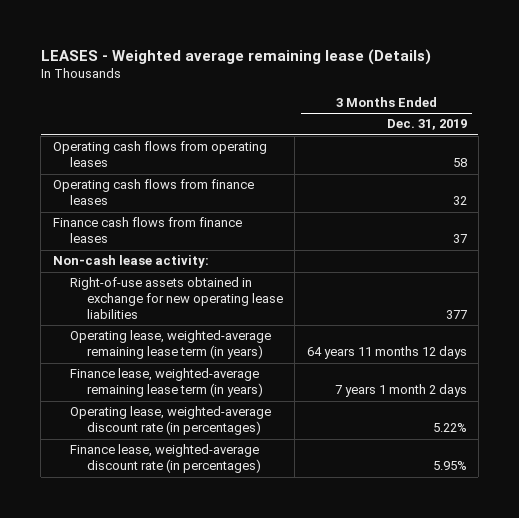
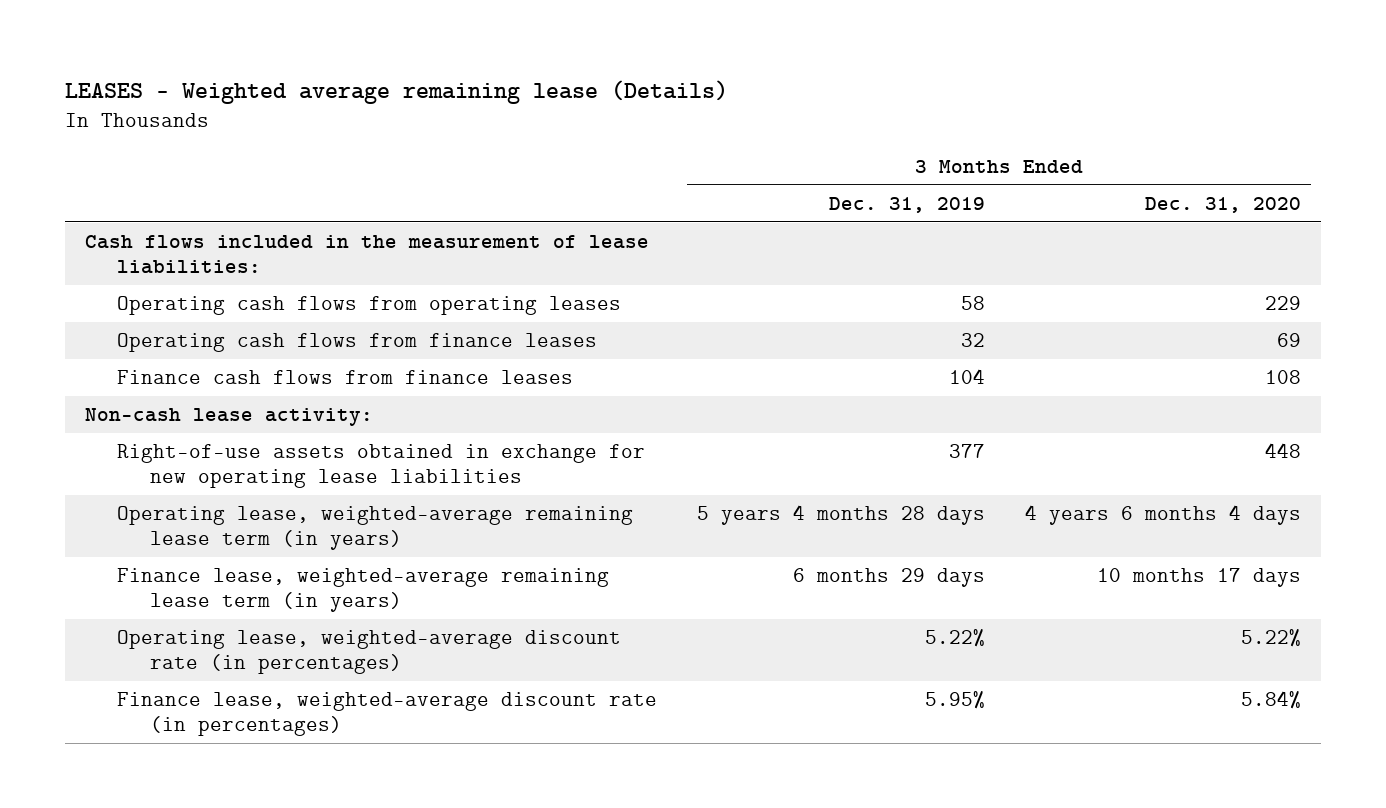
none -> [1144,196,1301,213] Dec. 31, 2020
none -> [84,234,649,275] Cash flows included in the measurement of lease liabilities:
[452,234,467,244] 37 -> [949,368,986,384] 104
[306,346,467,360] 64 years 11 months 12 days -> [697,504,986,525] 5 years 4 months 28 days
[334,384,467,398] 7 years 1 month 2 days -> [793,567,986,587] 6 months 29 days

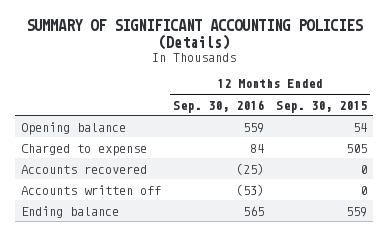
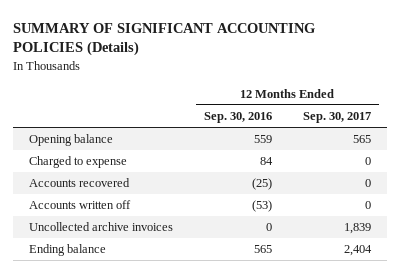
[275,100,367,113] Sep. 30, 2015 -> none
none -> [303,112,372,124] Sep. 30, 2017
none -> [28,222,173,232] Uncollected archive invoices

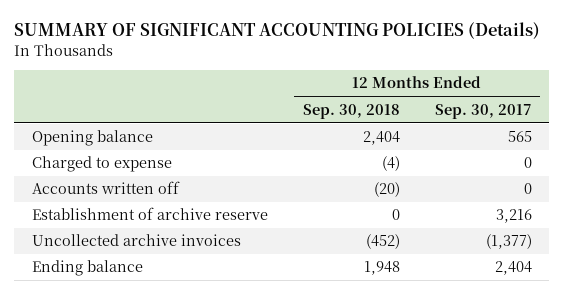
[203,112,272,124] Sep. 30, 2016 -> none
none -> [302,103,400,119] Sep. 30, 2018
[28,178,130,188] Accounts recovered -> none
none -> [31,207,268,221] Establishment of archive reserve
[344,223,372,235] 1,839 -> [485,234,532,250] (1,377)

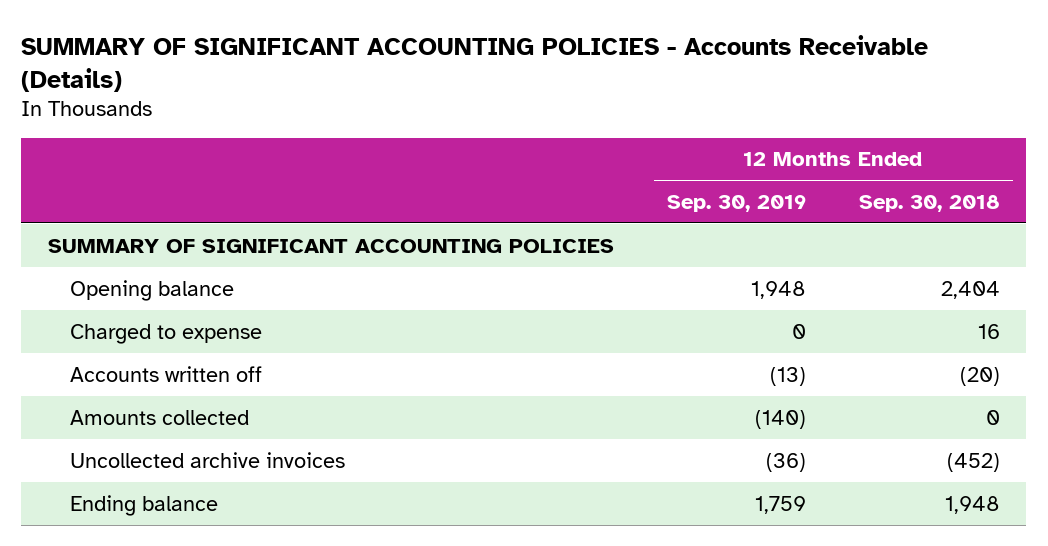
[14,22,541,40] SUMMARY OF SIGNIFICANT ACCOUNTING POLICIES (Details) -> [21,34,929,92] SUMMARY OF SIGNIFICANT ACCOUNTING POLICIES - Accounts Receivable (Details)
[434,103,532,119] Sep. 30, 2017 -> none
none -> [666,194,806,212] Sep. 30, 2019
none -> [47,238,614,253] SUMMARY OF SIGNIFICANT ACCOUNTING POLICIES
[381,156,400,172] (4) -> [977,323,1000,339] 16
[31,207,268,221] Establishment of archive reserve -> [70,409,250,425] Amounts collected

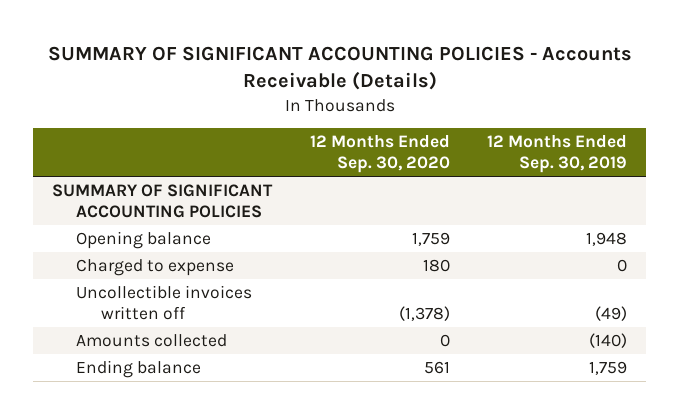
[858,194,1000,212] Sep. 30, 2018 -> none
none -> [309,134,450,174] 12 Months Ended Sep. 30, 2020
[70,365,263,382] Accounts written off -> none
none -> [76,284,253,321] Uncollectible invoices written off
[70,451,346,468] Uncollected archive invoices -> none

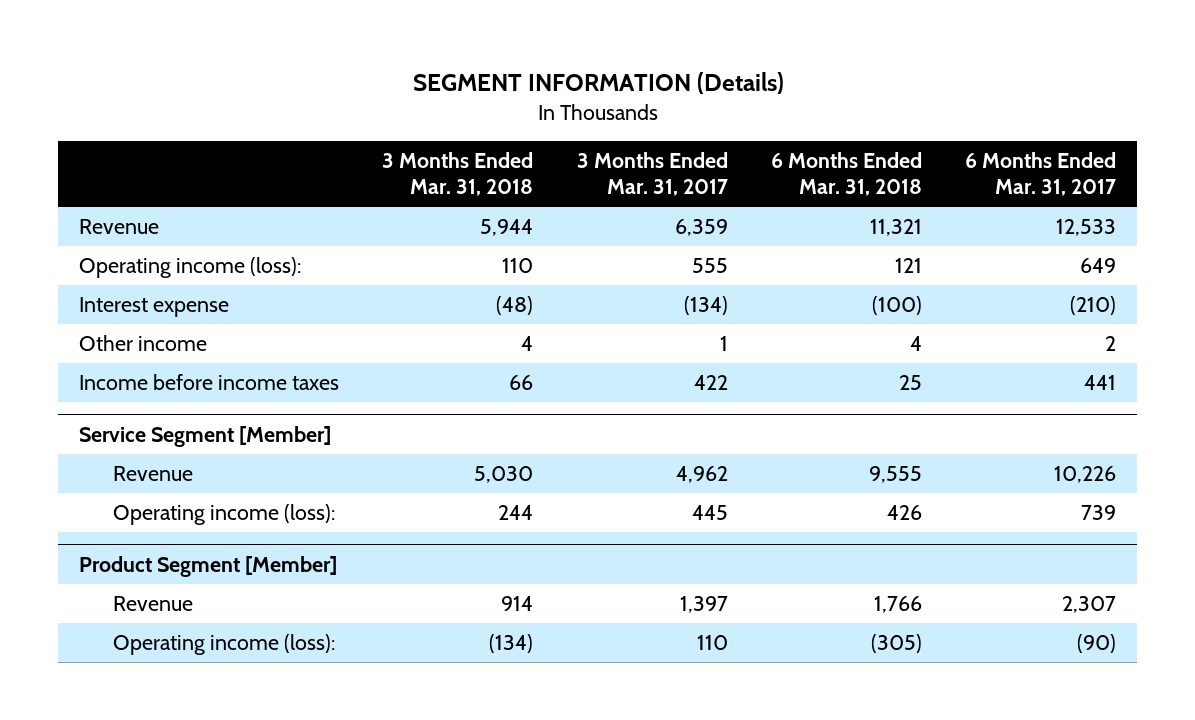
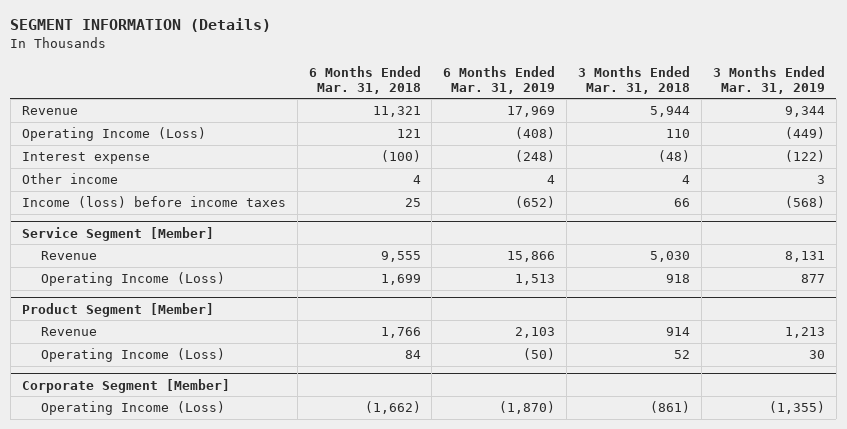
[576,152,728,196] 3 Months Ended Mar. 31, 2017 -> none
[964,152,1116,196] 6 Months Ended Mar. 31, 2017 -> none
none -> [443,65,556,94] 6 Months Ended Mar. 31, 2019
none -> [712,65,825,94] 3 Months Ended Mar. 31, 2019
[79,257,302,279] Operating income (loss): -> [21,127,206,142] Operating Income (Loss)
[79,374,340,391] Income before income taxes -> [21,196,286,209] Income (loss) before income taxes
[113,504,336,526] Operating income (loss): -> [40,272,225,287] Operating Income (Loss)
[498,505,534,521] 244 -> [666,274,691,284] 918
[886,505,922,521] 426 -> [380,274,421,286] 1,699
[113,634,336,656] Operating income (loss): -> [40,348,225,363] Operating Income (Loss)
[489,634,534,654] (134) -> [674,350,691,360] 52
[870,634,922,654] (305) -> [404,350,421,360] 84
none -> [21,378,230,393] Corporate Segment [Member]
none -> [40,401,225,416] Operating Income (Loss)

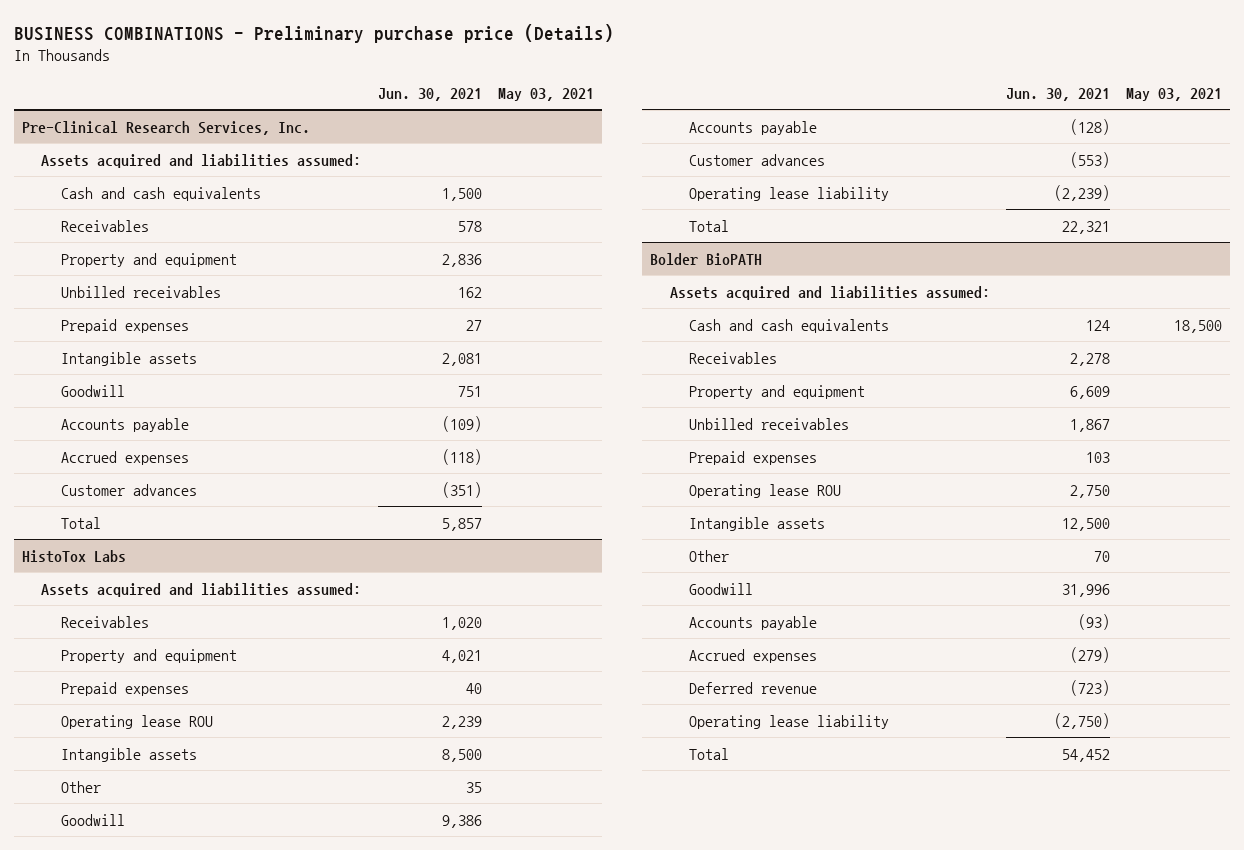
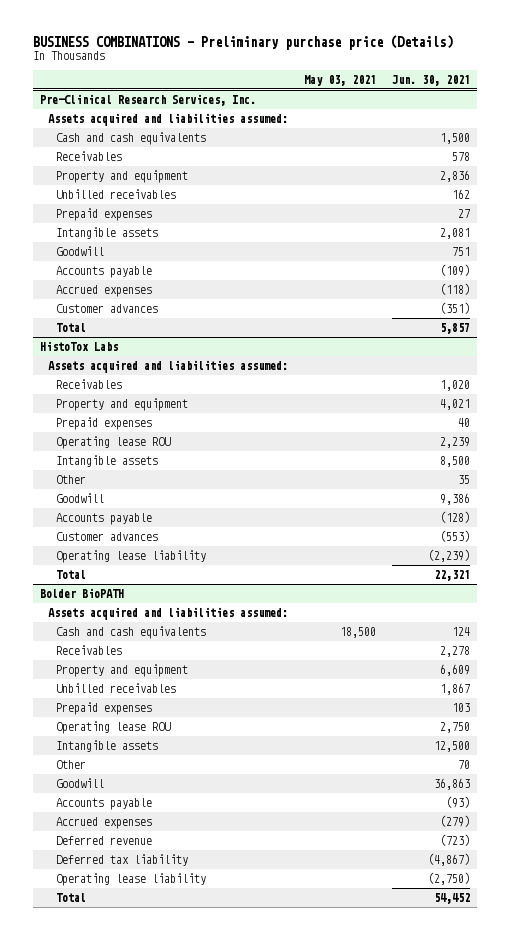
[1062,583,1111,597] 31,996 -> [433,777,470,790] 36,863
none -> [56,853,189,866] Deferred tax liability

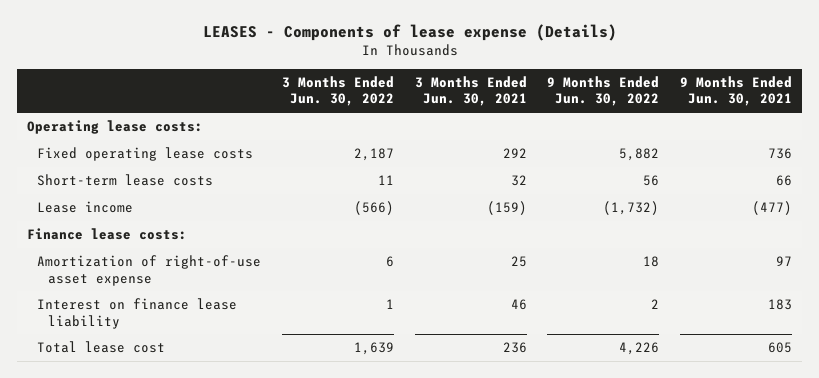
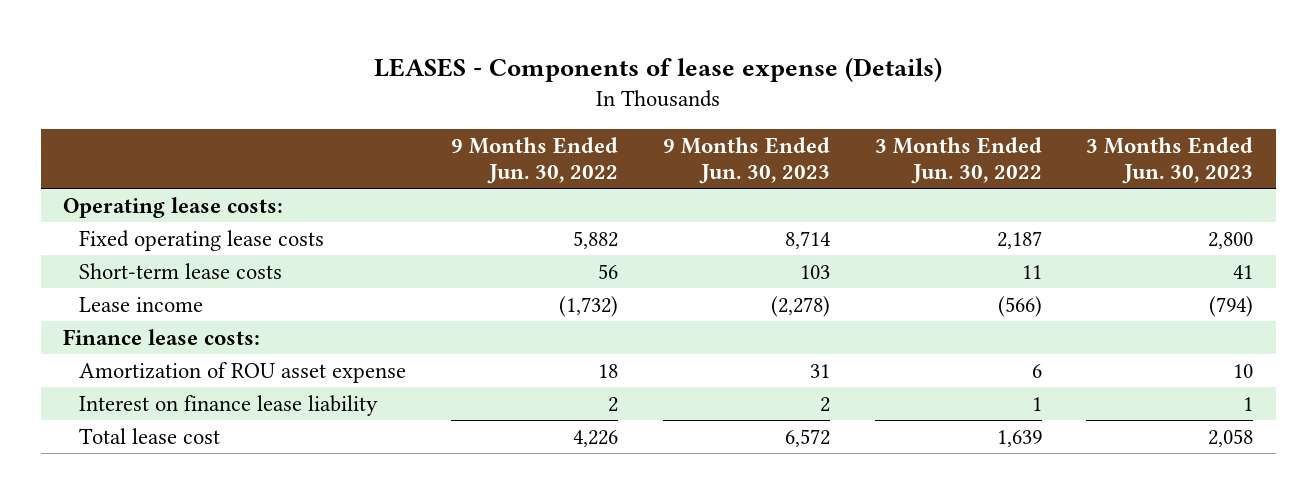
[414,75,527,107] 3 Months Ended Jun. 30, 2021 -> none
[680,75,793,107] 9 Months Ended Jun. 30, 2021 -> none
none -> [662,136,830,185] 9 Months Ended Jun. 30, 2023
none -> [1086,136,1254,185] 3 Months Ended Jun. 30, 2023
[37,254,262,286] Amortization of right-of-use asset expense -> [79,361,407,383] Amortization of ROU asset expense

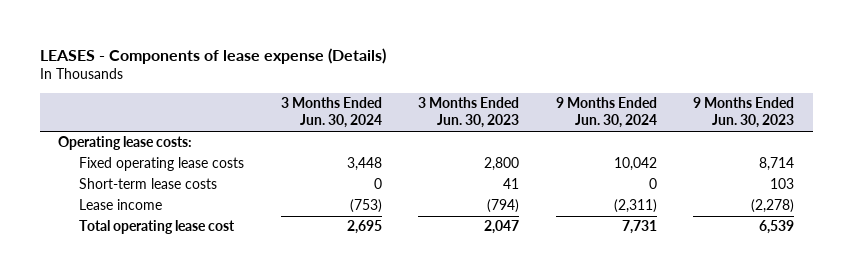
[451,136,619,185] 9 Months Ended Jun. 30, 2022 -> none
[874,136,1042,185] 3 Months Ended Jun. 30, 2022 -> none
none -> [280,97,382,129] 3 Months Ended Jun. 30, 2024
none -> [555,97,657,129] 9 Months Ended Jun. 30, 2024
[63,328,261,345] Finance lease costs: -> none
[79,361,407,383] Amortization of ROU asset expense -> none
[79,394,379,416] Interest on finance lease liability -> none
[79,427,221,444] Total lease cost -> [79,220,236,235] Total operating lease cost
[784,428,830,447] 6,572 -> [759,220,795,235] 6,539
[1208,428,1254,447] 2,058 -> [484,220,520,235] 2,047

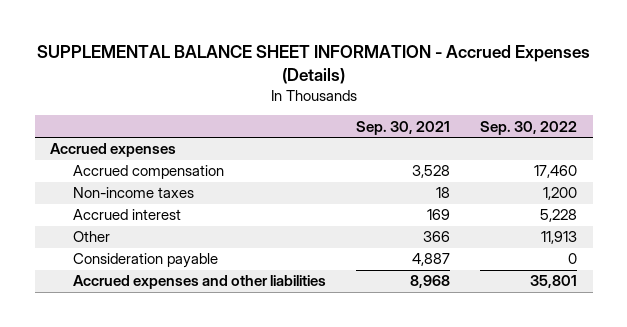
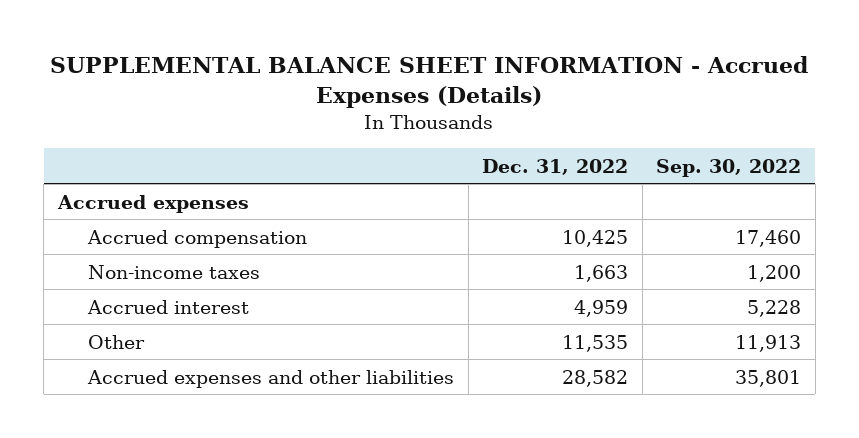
[356,120,451,135] Sep. 30, 2021 -> none
none -> [482,158,629,175] Dec. 31, 2022
[73,253,219,269] Consideration payable -> none

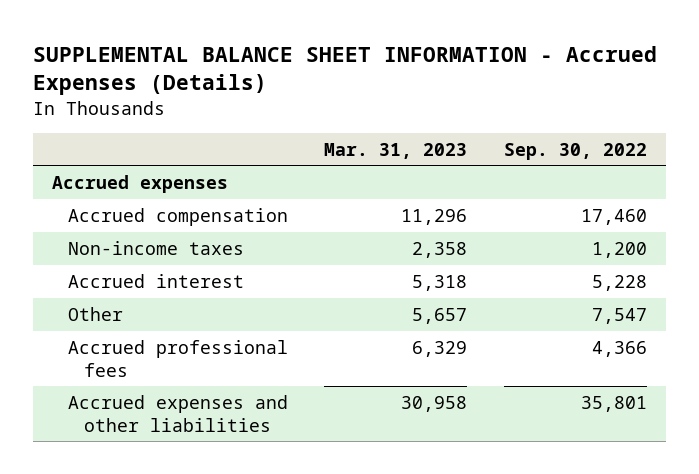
[482,158,629,175] Dec. 31, 2022 -> none
none -> [324,142,468,159] Mar. 31, 2023
[735,334,802,352] 11,913 -> [592,307,648,324] 7,547
none -> [67,339,288,377] Accrued professional fees

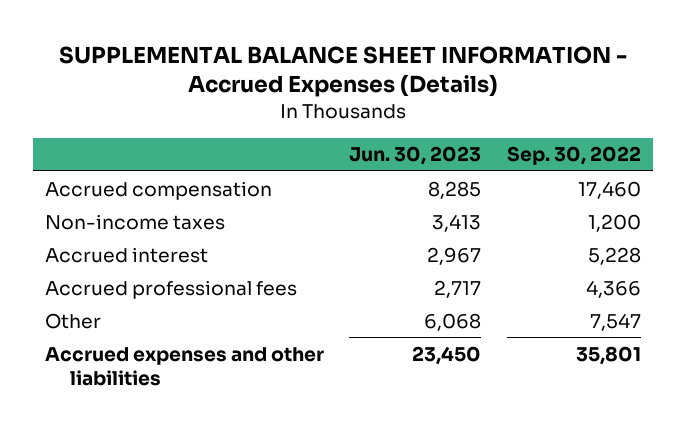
[324,142,468,159] Mar. 31, 2023 -> none
none -> [349,146,482,166] Jun. 30, 2023
[51,174,228,193] Accrued expenses -> none
[67,306,123,321] Other -> [45,312,102,329] Other

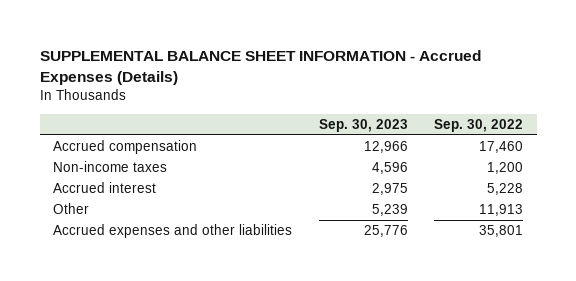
[349,146,482,166] Jun. 30, 2023 -> none
none -> [318,118,408,132] Sep. 30, 2023
[45,279,298,299] Accrued professional fees -> none
[589,312,641,331] 7,547 -> [479,204,524,217] 11,913

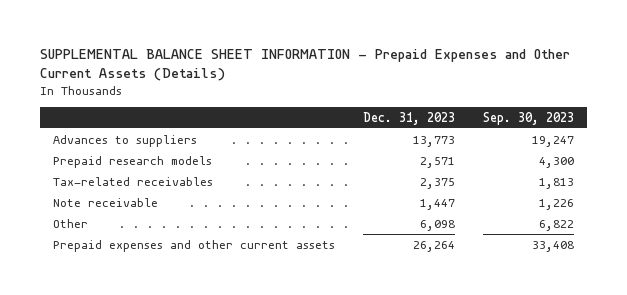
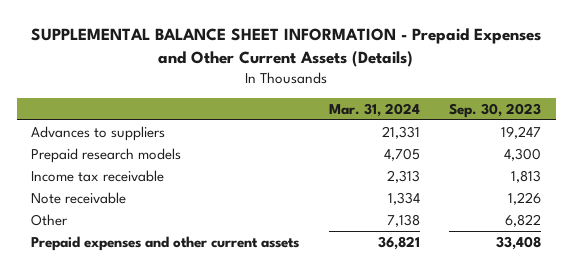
[363,111,456,125] Dec. 31, 2023 -> none
none -> [328,102,420,117] Mar. 31, 2024
[53,176,214,186] Tax-related receivables -> [31,169,165,182] Income tax receivable

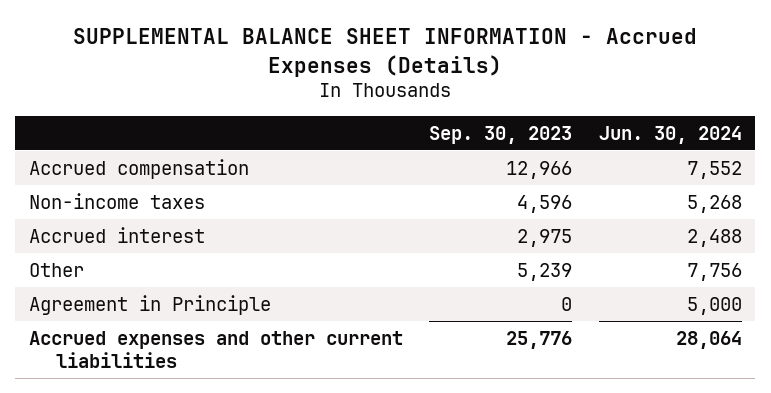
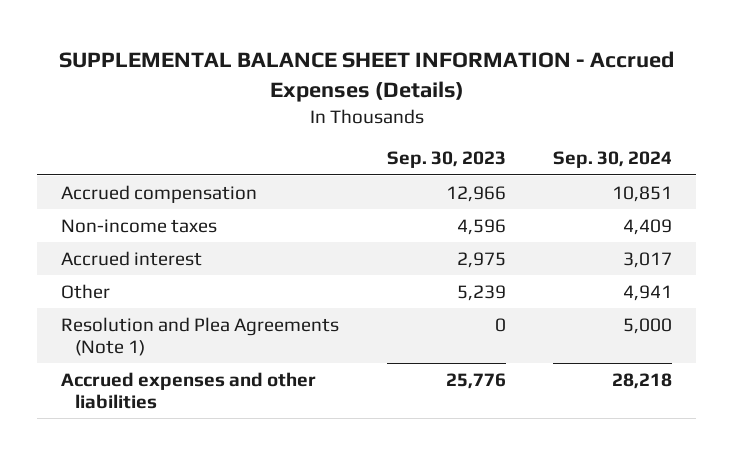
[598,125,742,144] Jun. 30, 2024 -> none
none -> [553,151,673,169] Sep. 30, 2024
[28,294,271,315] Agreement in Principle -> [60,316,339,357] Resolution and Plea Agreements (Note 1)
[28,330,403,368] Accrued expenses and other current liabilities -> [60,371,316,410] Accrued expenses and other liabilities

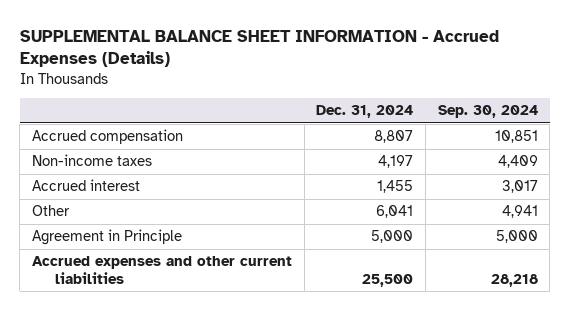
[386,151,506,169] Sep. 30, 2023 -> none
none -> [316,105,414,119] Dec. 31, 2024
[60,316,339,357] Resolution and Plea Agreements (Note 1) -> [31,229,182,246] Agreement in Principle
[60,371,316,410] Accrued expenses and other liabilities -> [31,256,292,284] Accrued expenses and other current liabilities

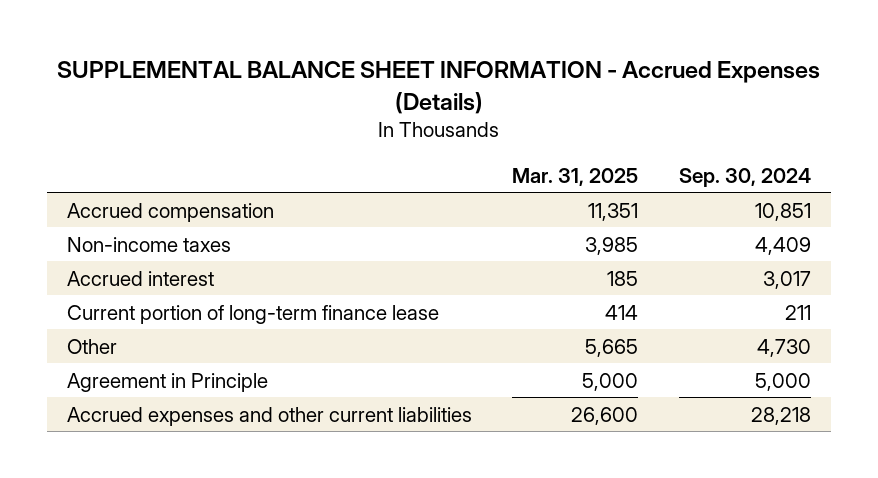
[316,105,414,119] Dec. 31, 2024 -> none
none -> [512,167,639,186] Mar. 31, 2025
none -> [66,304,439,324] Current portion of long-term finance lease
[501,205,538,219] 4,941 -> [756,338,811,357] 4,730

